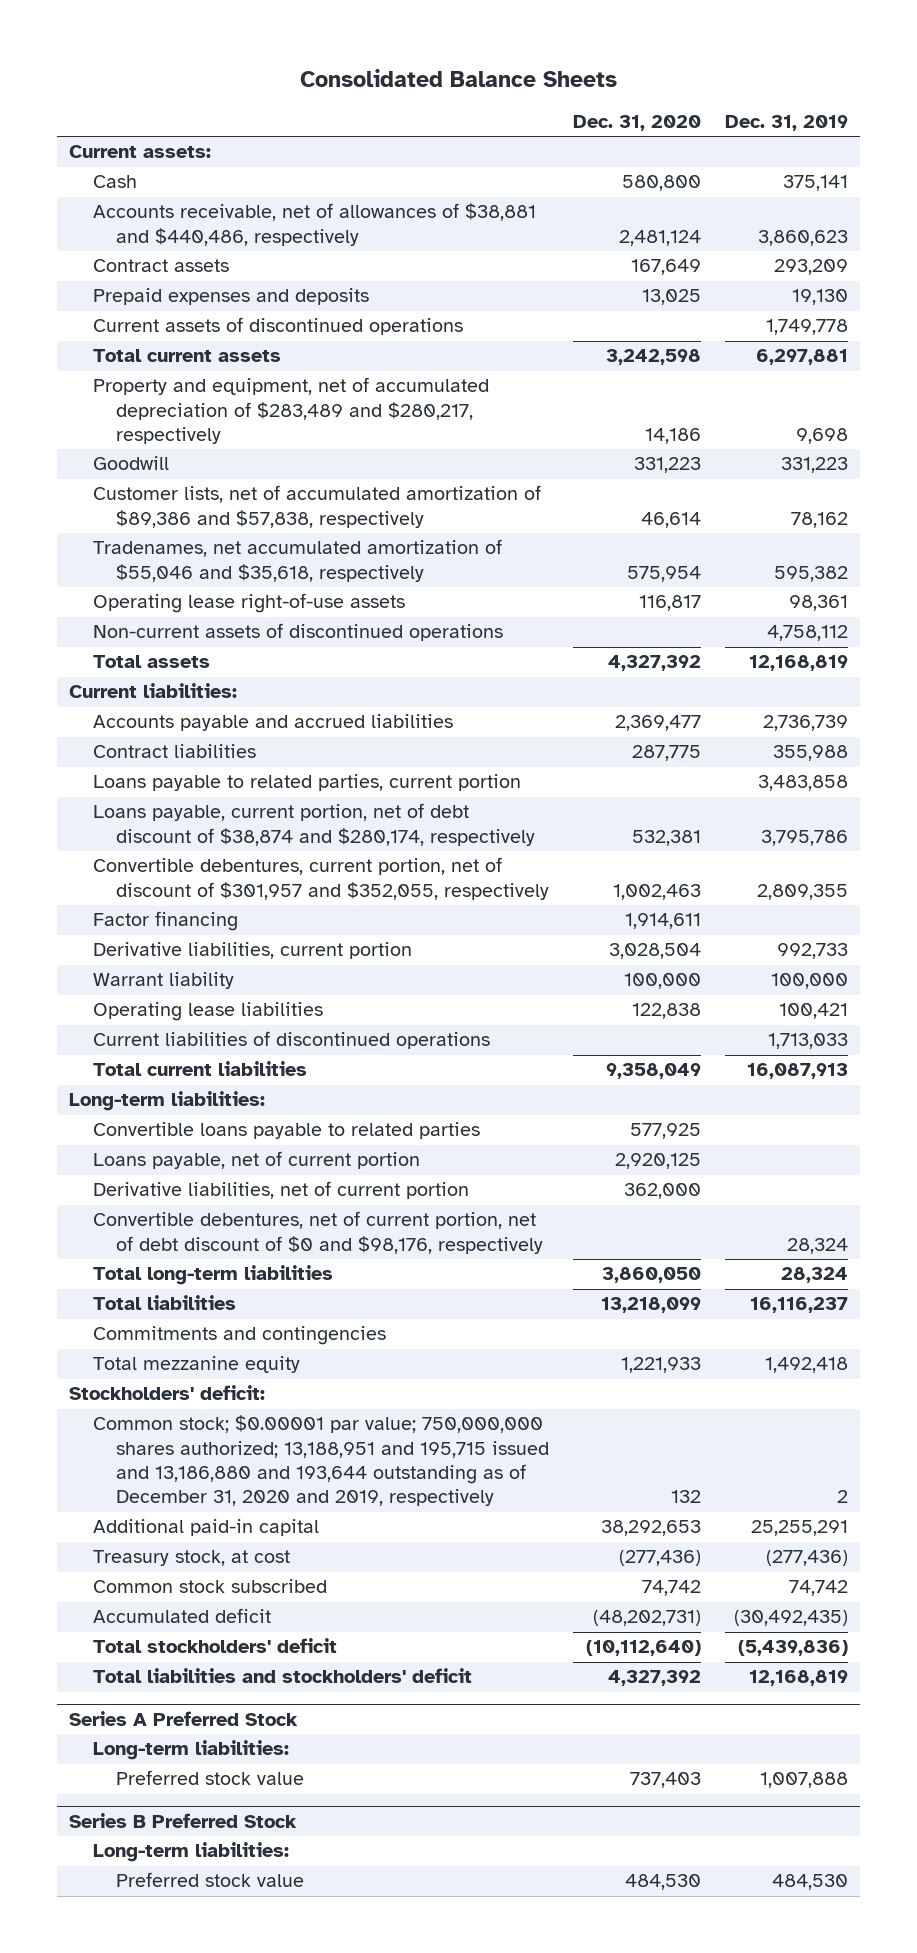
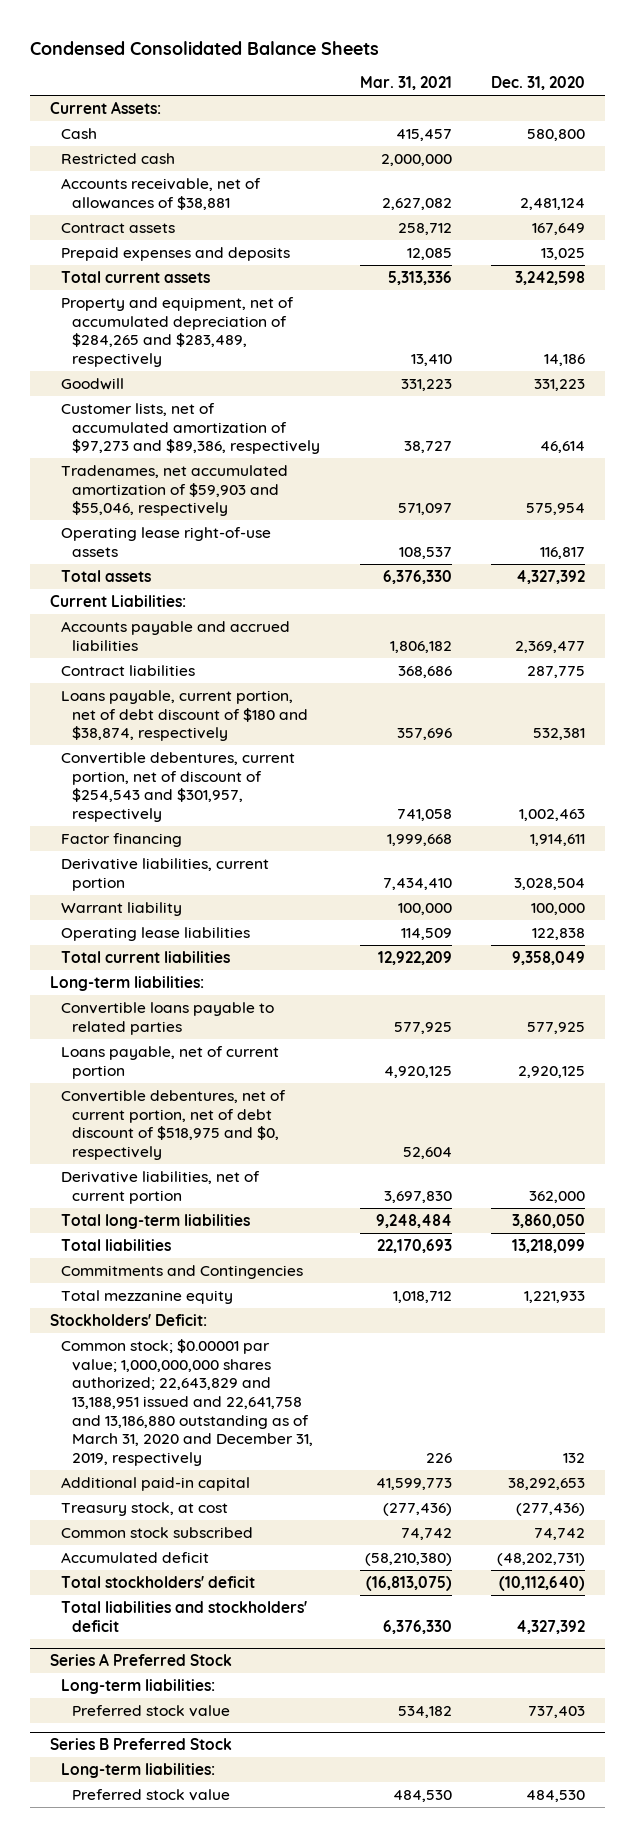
[299,69,617,88] Consolidated Balance Sheets -> [30,40,380,55] Condensed Consolidated Balance Sheets
[725,115,849,132] Dec. 31, 2019 -> none
none -> [359,76,452,91] Mar. 31, 2021
[69,145,212,159] Current assets: -> [50,101,162,115] Current Assets:
none -> [61,153,176,165] Restricted cash
[92,203,536,246] Accounts receivable, net of allowances of $38,881 and $440,486, respectively -> [61,178,262,210] Accounts receivable, net of allowances of $38,881
[92,317,463,336] Current assets of discontinued operations -> none
[92,377,489,445] Property and equipment, net of accumulated depreciation of $283,489 and $280,217, respectively -> [61,297,295,368] Property and equipment, net of accumulated depreciation of $284,265 and $283,489, respectively
[92,485,541,528] Customer lists, net of accumulated amortization of $89,386 and $57,838, respectively -> [61,403,321,455] Customer lists, net of accumulated amortization of $97,273 and $89,386, respectively
[92,539,502,582] Tradenames, net accumulated amortization of $55,046 and $35,618, respectively -> [61,465,289,517] Tradenames, net accumulated amortization of $59,903 and $55,046, respectively
[92,623,503,642] Non-current assets of discontinued operations -> none
[69,683,238,699] Current liabilities: -> [50,595,187,608] Current Liabilities:
[92,774,521,792] Loans payable to related parties, current portion -> none
[92,803,536,846] Loans payable, current portion, net of debt discount of $38,874 and $280,174, respectively -> [61,690,309,742] Loans payable, current portion, net of debt discount of $180 and $38,874, respectively
[92,857,550,900] Convertible debentures, current portion, net of discount of $301,957 and $352,055, respectively -> [61,752,296,823] Convertible debentures, current portion, net of discount of $254,543 and $301,957, respectively
[92,1031,490,1050] Current liabilities of discontinued operations -> none
none -> [61,1090,287,1161] Convertible debentures, net of current portion, net of debt discount of $518,975 and $0, respectively
[92,1211,544,1254] Convertible debentures, net of current portion, net of debt discount of $0 and $98,176, respectively -> none
[92,1326,386,1346] Commitments and contingencies -> [61,1265,304,1280] Commitments and Contingencies
[69,1385,266,1401] Stockholders' deficit: -> [50,1314,208,1327] Stockholders' Deficit:
[92,1415,550,1507] Common stock; $0.00001 par value; 750,000,000 shares authorized; 13,188,951 and 195,715 issued and 13,186,880 and 193,644 outstanding as of December 31, 2020 and 2019, respectively -> [61,1339,314,1467] Common stock; $0.00001 par value; 1,000,000,000 shares authorized; 22,643,829 and 13,188,951 issued and 22,641,758 and 13,186,880 outstanding as of March 31, 2020 and December 31, 2019, respectively

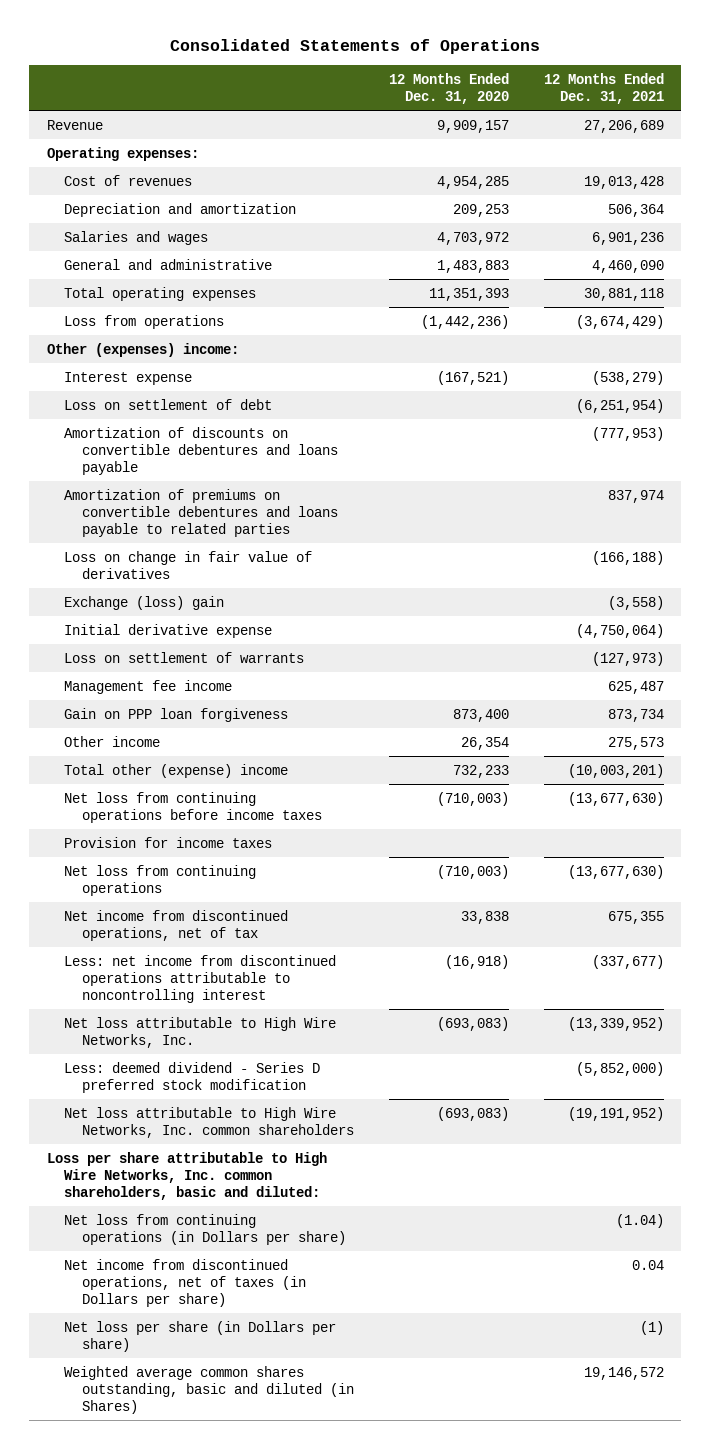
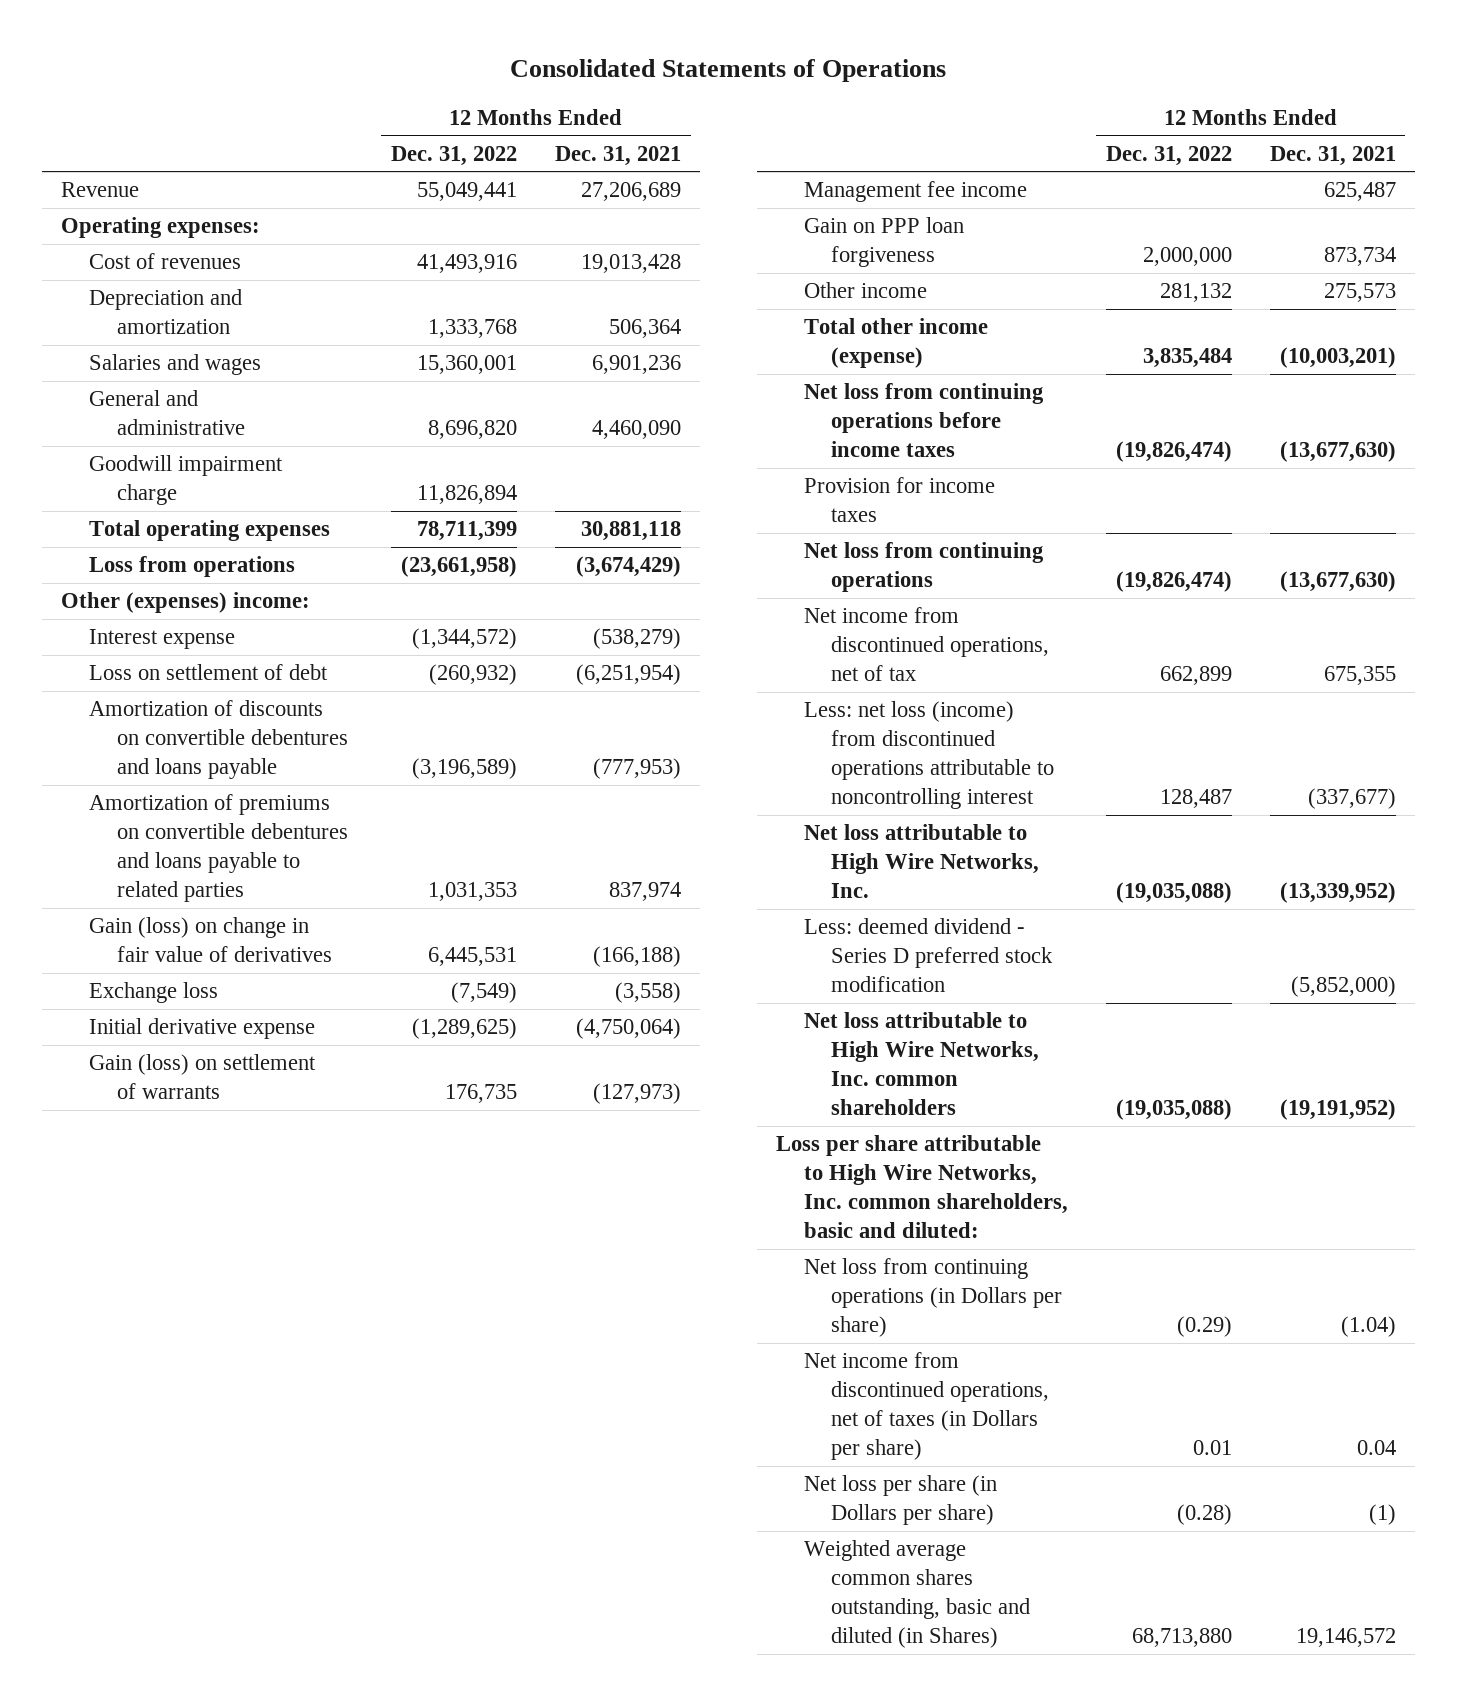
[388,72,509,104] 12 Months Ended Dec. 31, 2020 -> none
none -> [391,145,518,166] Dec. 31, 2022
none -> [88,455,283,506] Goodwill impairment charge
[64,550,313,579] Loss on change in fair value of derivatives -> [88,917,332,963] Gain (loss) on change in fair value of derivatives
[64,595,225,610] Exchange (loss) gain -> [88,982,218,1004] Exchange loss
[64,651,305,663] Loss on settlement of warrants -> [88,1054,316,1100] Gain (loss) on settlement of warrants
[64,763,289,778] Total other (expense) income -> [803,318,988,369] Total other income (expense)
[64,954,337,1003] Less: net income from discontinued operations attributable to noncontrolling interest -> [803,701,1055,810] Less: net loss (income) from discontinued operations attributable to noncontrolling interest

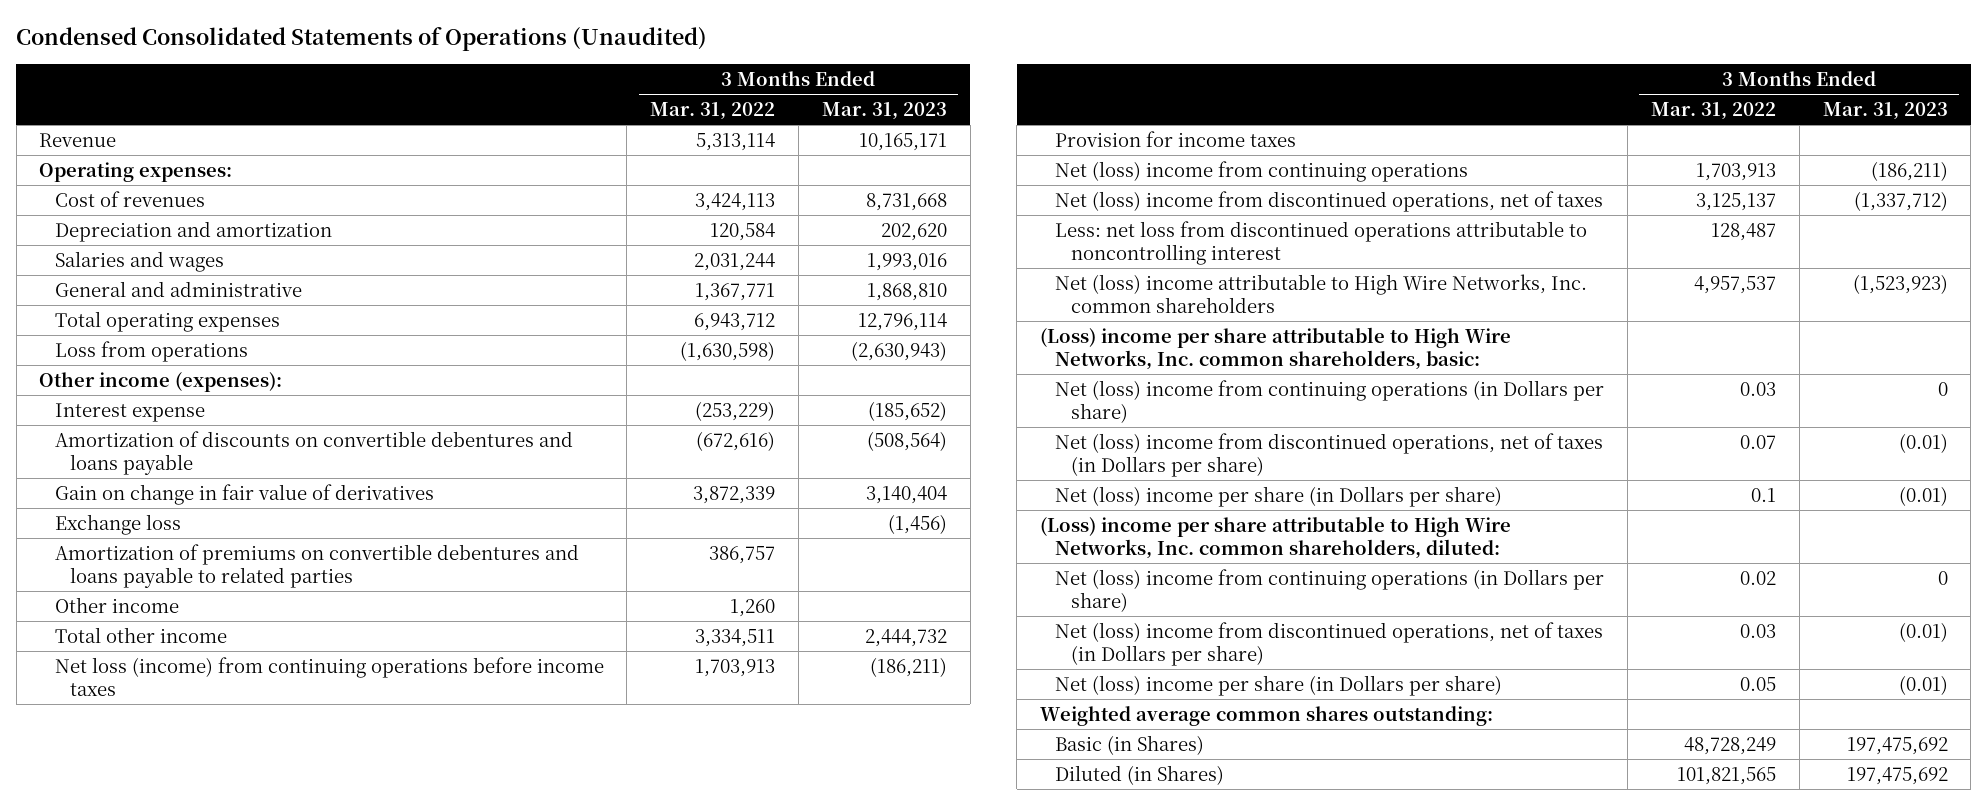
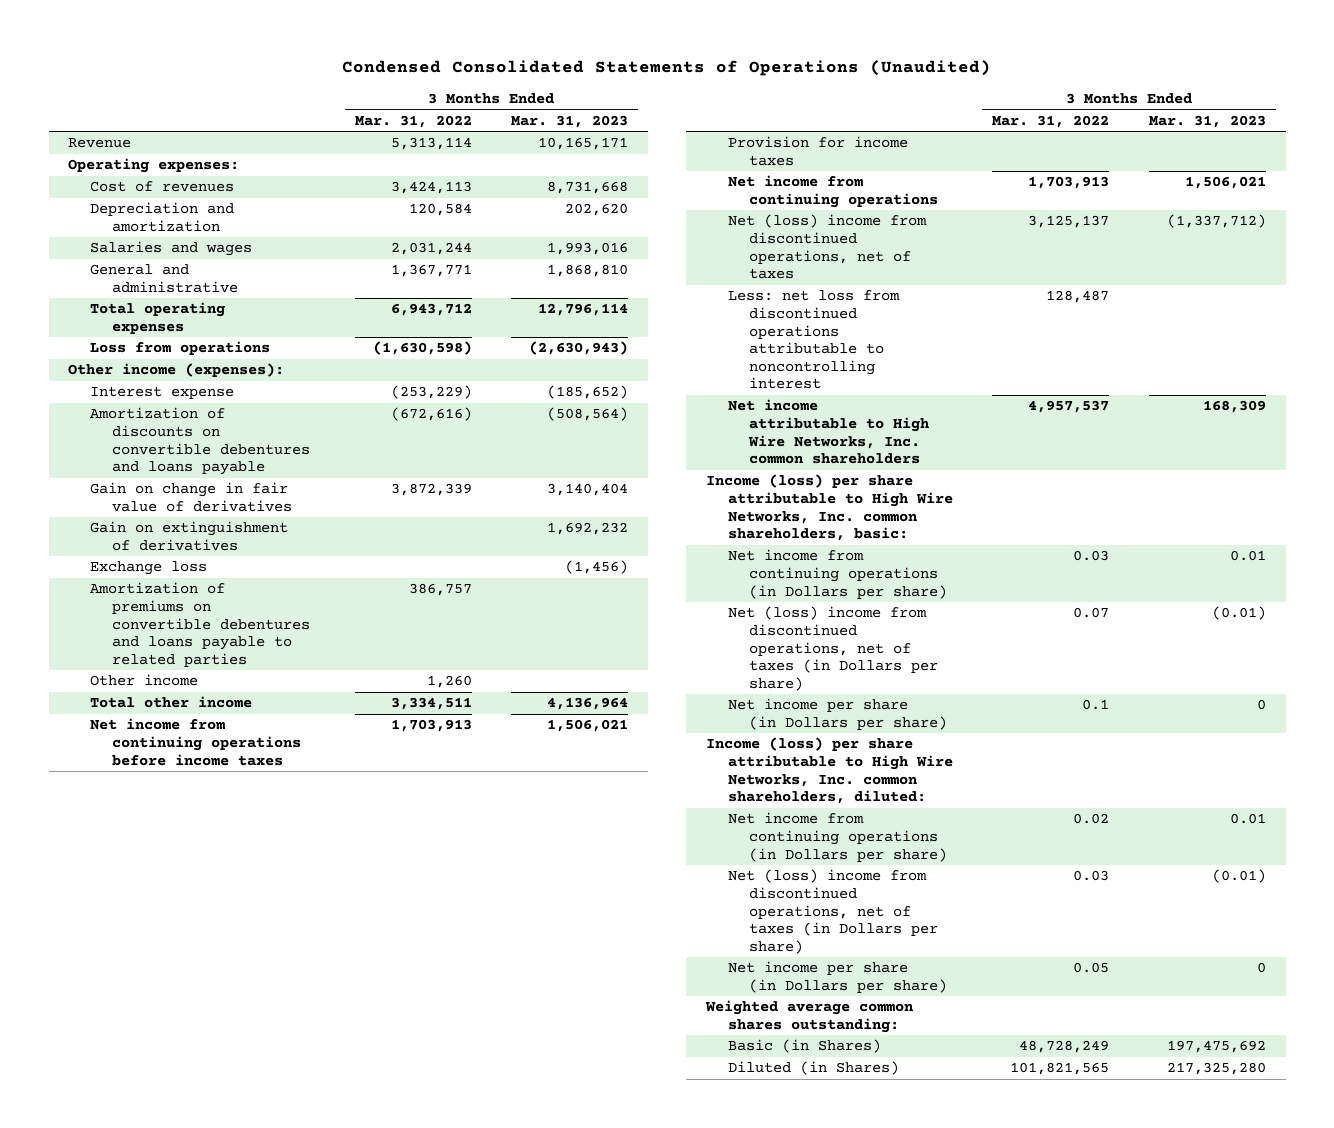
none -> [90,521,289,551] Gain on extinguishment of derivatives
[864,628,947,647] 2,444,732 -> [547,697,629,711] 4,136,964
[54,656,604,697] Net loss (income) from continuing operations before income taxes -> [90,718,301,766] Net income from continuing operations before income taxes
[869,656,947,677] (186,211) -> [547,719,629,733] 1,506,021
[1055,160,1469,182] Net (loss) income from continuing operations -> [727,175,939,208] Net income from continuing operations
[1870,160,1948,181] (186,211) -> [1185,176,1267,190] 1,506,021
[1055,273,1588,314] Net (loss) income attributable to High Wire Networks, Inc. common shareholders -> [727,399,930,465] Net income attributable to High Wire Networks, Inc. common shareholders
[1852,273,1948,294] (1,523,923) -> [1203,400,1267,414] 168,309
[1040,326,1512,371] (Loss) income per share attributable to High Wire Networks, Inc. common shareholders, basic: -> [706,474,953,542] Income (loss) per share attributable to High Wire Networks, Inc. common shareholders, basic:
[1055,379,1605,424] Net (loss) income from continuing operations (in Dollars per share) -> [727,549,948,599] Net income from continuing operations (in Dollars per share)
[1937,381,1948,396] 0 -> [1230,550,1267,562] 0.01
[1055,485,1503,507] Net (loss) income per share (in Dollars per share) -> [727,698,948,730] Net income per share (in Dollars per share)
[1898,485,1948,506] (0.01) -> [1257,699,1267,711] 0
[1040,515,1512,560] (Loss) income per share attributable to High Wire Networks, Inc. common shareholders, diluted: -> [706,737,953,805] Income (loss) per share attributable to High Wire Networks, Inc. common shareholders, diluted:
[1055,568,1605,613] Net (loss) income from continuing operations (in Dollars per share) -> [727,812,948,862] Net income from continuing operations (in Dollars per share)
[1937,570,1948,585] 0 -> [1230,813,1267,825] 0.01
[1055,674,1503,696] Net (loss) income per share (in Dollars per share) -> [727,961,948,993] Net income per share (in Dollars per share)
[1898,674,1948,695] (0.01) -> [1257,962,1267,974] 0
[1846,766,1948,785] 197,475,692 -> [1167,1062,1267,1076] 217,325,280

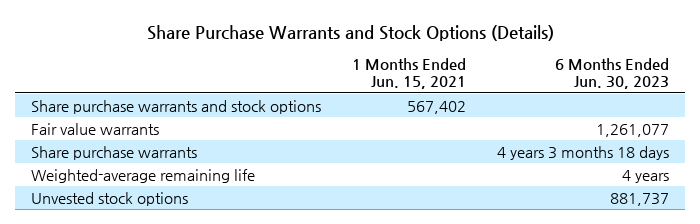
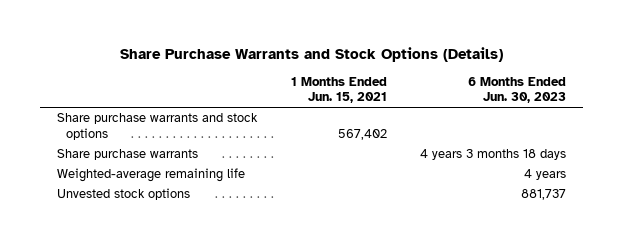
[30,122,159,135] Fair value warrants -> none

